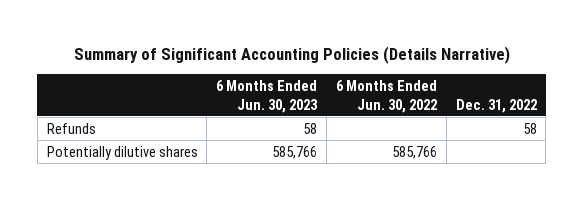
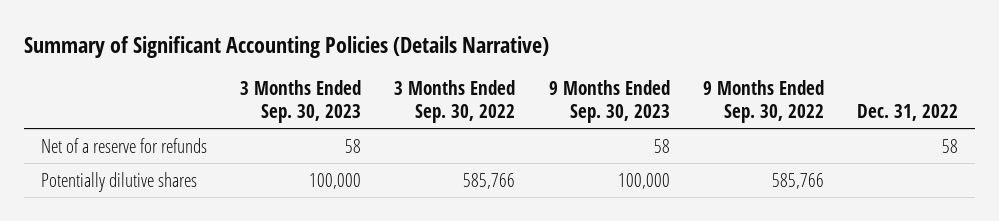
[216,80,319,113] 6 Months Ended Jun. 30, 2023 -> none
[335,80,437,113] 6 Months Ended Jun. 30, 2022 -> none
none -> [240,80,362,123] 3 Months Ended Sep. 30, 2023
none -> [394,80,516,123] 3 Months Ended Sep. 30, 2022
none -> [548,80,670,123] 9 Months Ended Sep. 30, 2023
none -> [703,80,825,123] 9 Months Ended Sep. 30, 2022
[46,122,96,134] Refunds -> [40,137,207,153] Net of a reserve for refunds

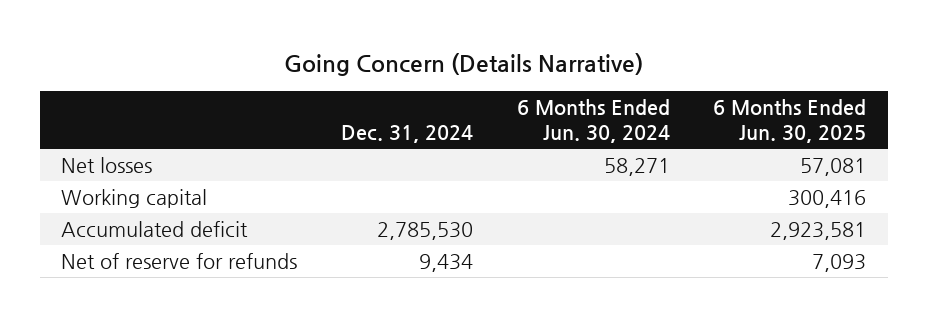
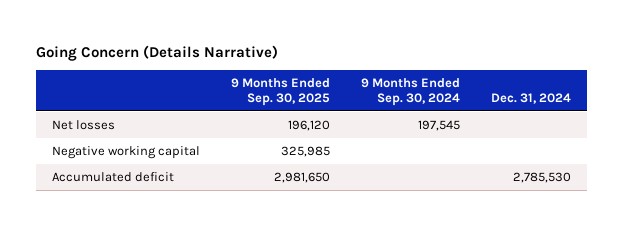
[516,98,670,144] 6 Months Ended Jun. 30, 2024 -> none
[713,98,867,144] 6 Months Ended Jun. 30, 2025 -> none
none -> [231,77,331,107] 9 Months Ended Sep. 30, 2025
none -> [361,77,461,107] 9 Months Ended Sep. 30, 2024
[61,189,208,209] Working capital -> [51,145,200,159] Negative working capital
[61,253,298,270] Net of reserve for refunds -> none

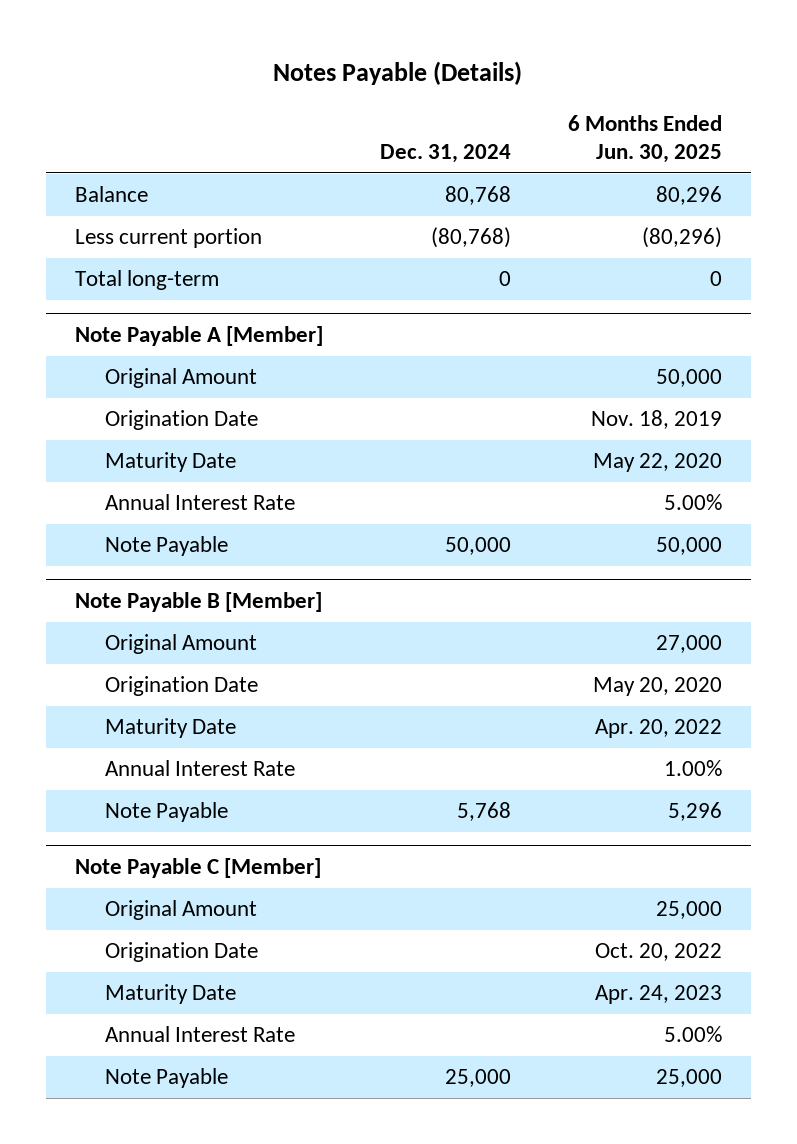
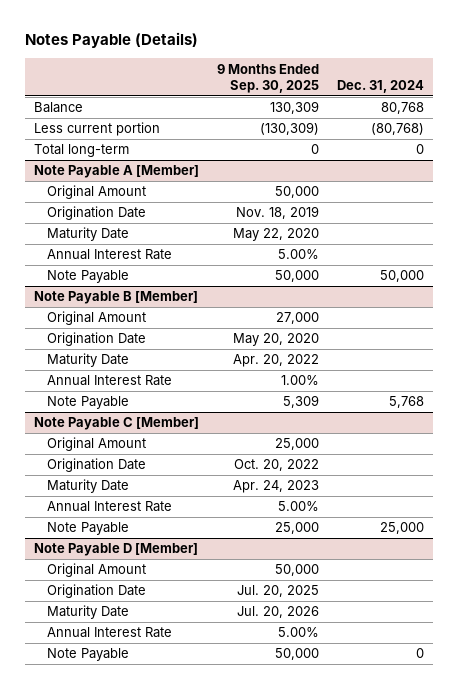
[567,115,722,164] 6 Months Ended Jun. 30, 2025 -> none
none -> [216,63,319,94] 9 Months Ended Sep. 30, 2025
none -> [34,543,199,557] Note Payable D [Member]
none -> [46,563,146,578] Original Amount
none -> [46,584,146,599] Origination Date
none -> [46,605,129,620] Maturity Date
none -> [46,627,172,639] Annual Interest Rate
none -> [46,648,129,662] Note Payable

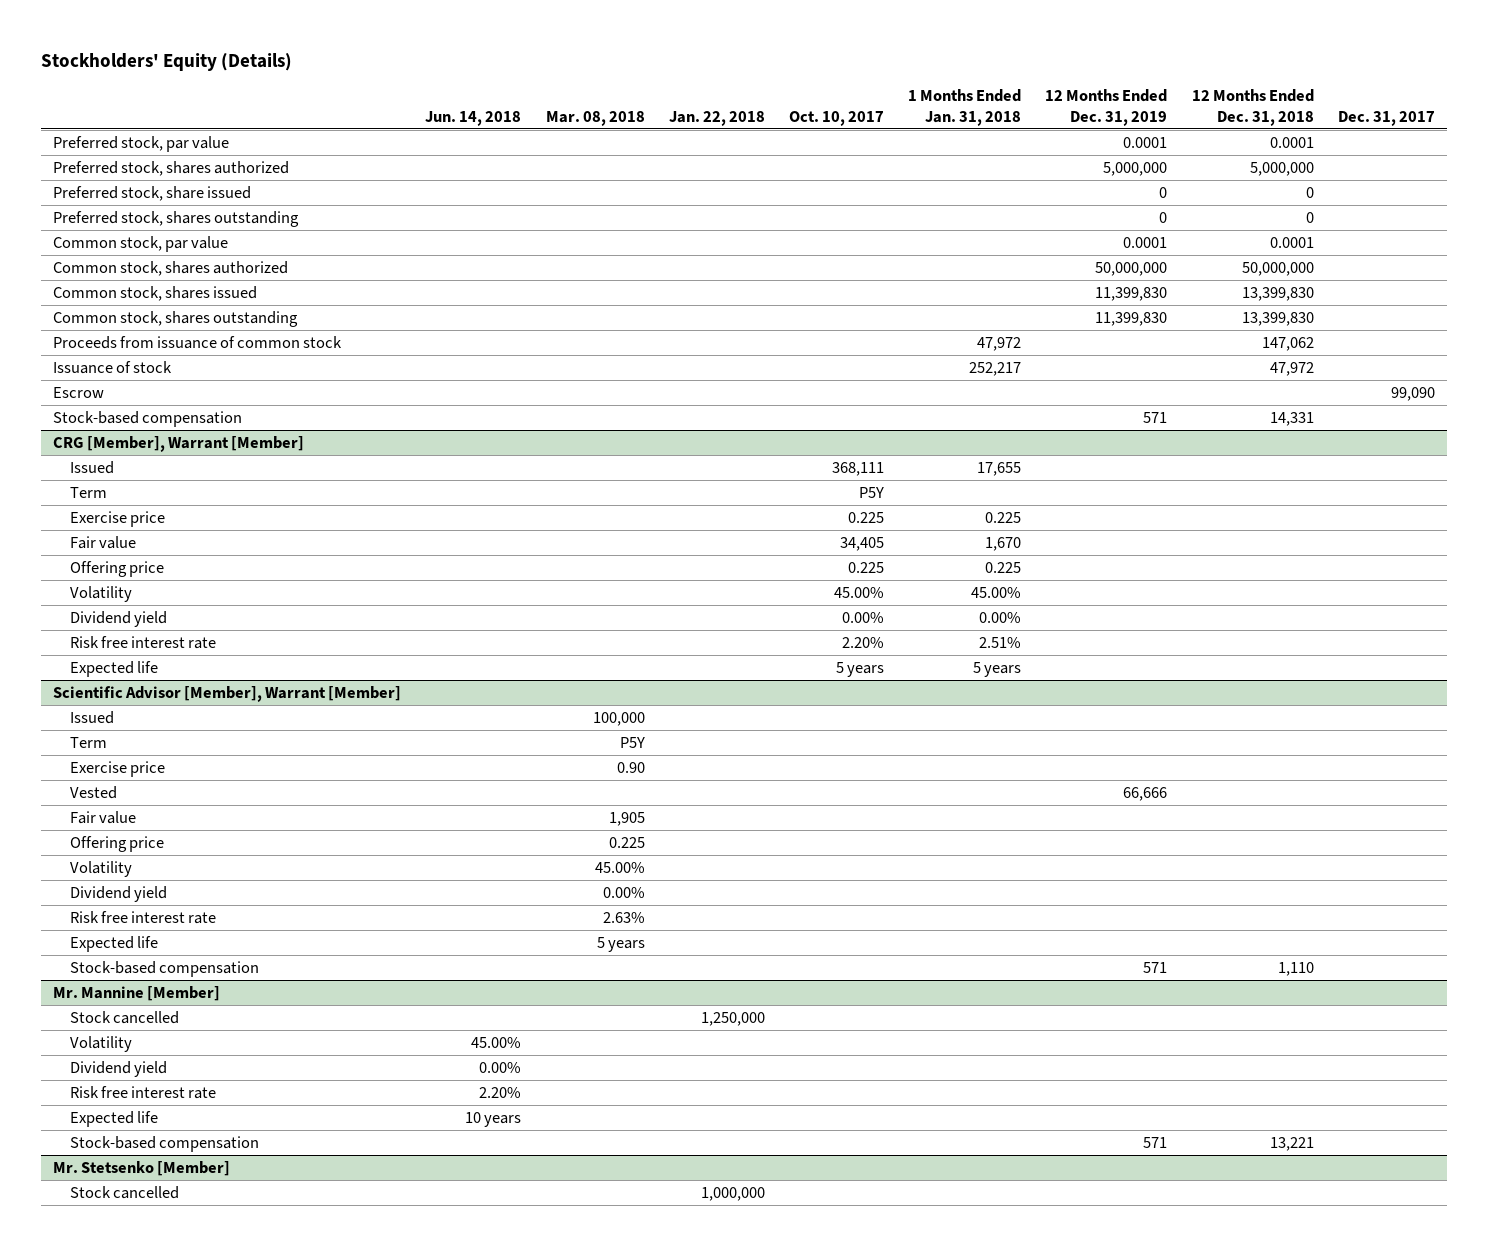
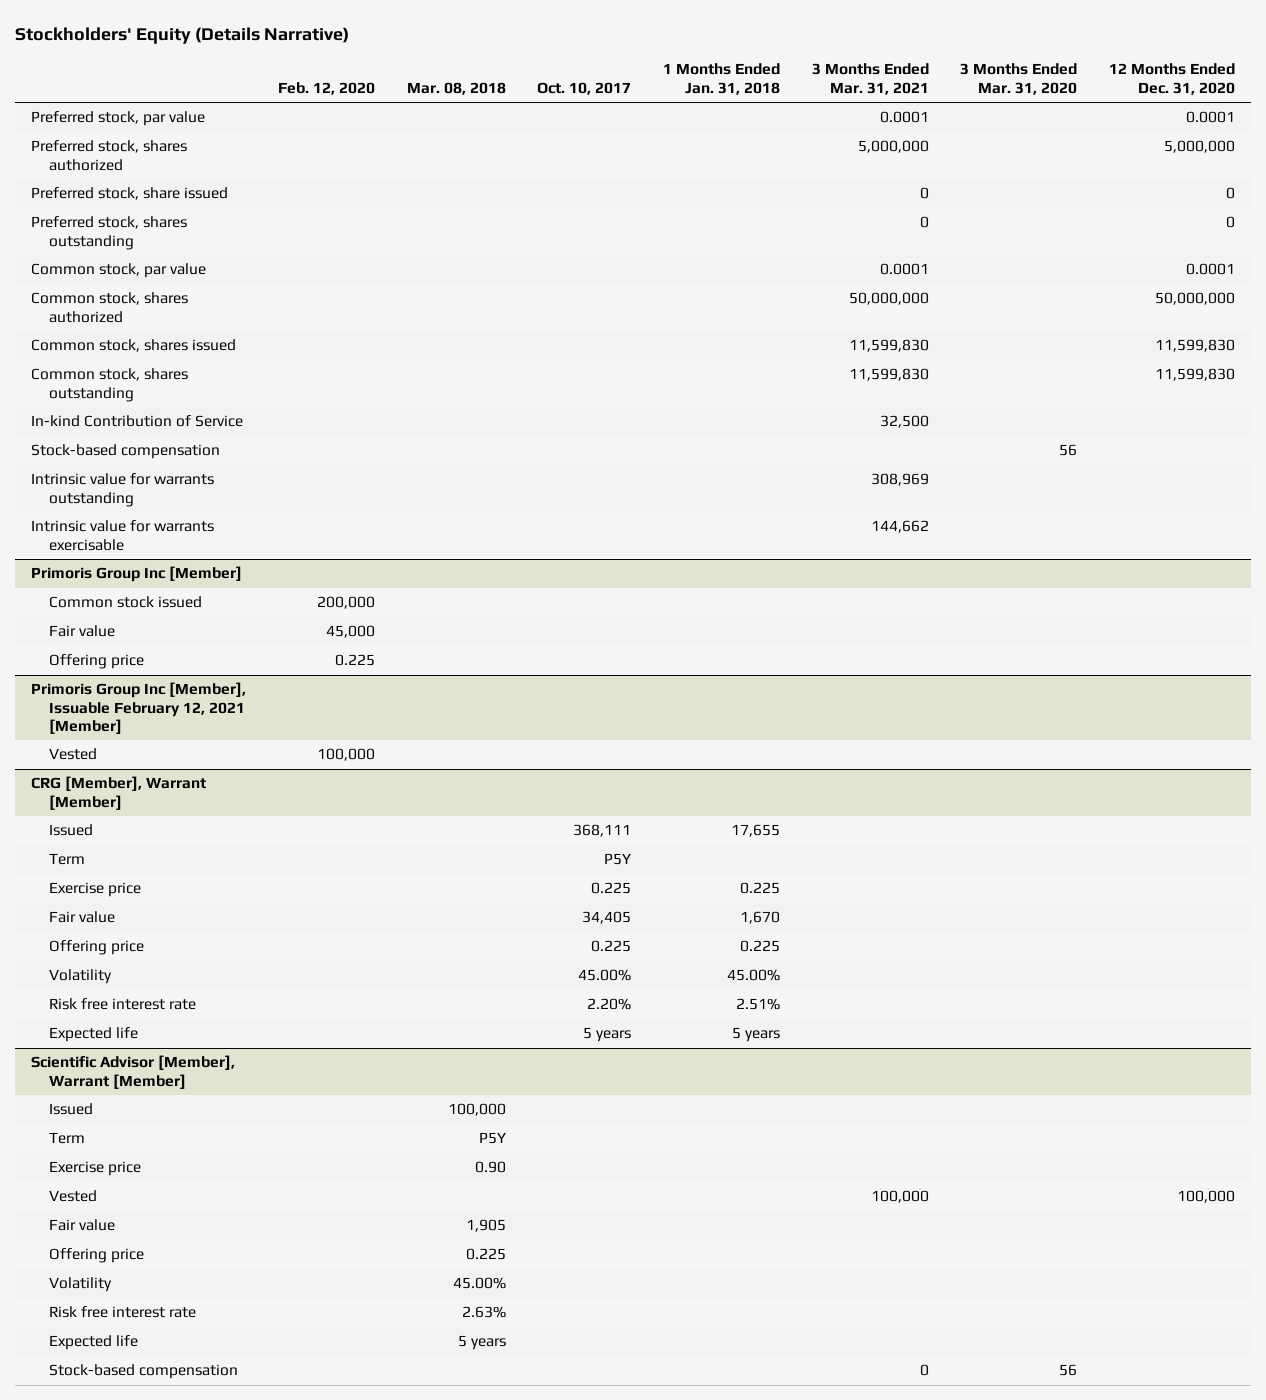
[40,52,292,71] Stockholders' Equity (Details) -> [15,26,350,44] Stockholders' Equity (Details Narrative)
[425,110,522,126] Jun. 14, 2018 -> none
[668,110,765,126] Jan. 22, 2018 -> none
[1045,89,1168,126] 12 Months Ended Dec. 31, 2019 -> none
[1191,89,1314,126] 12 Months Ended Dec. 31, 2018 -> none
[1337,110,1435,126] Dec. 31, 2017 -> none
none -> [277,81,375,95] Feb. 12, 2020
none -> [811,63,929,95] 3 Months Ended Mar. 31, 2021
none -> [960,63,1078,95] 3 Months Ended Mar. 31, 2020
none -> [1108,63,1235,95] 12 Months Ended Dec. 31, 2020
[53,336,343,350] Proceeds from issuance of common stock -> none
[53,361,173,375] Issuance of stock -> none
[53,387,105,399] Escrow -> none
none -> [31,415,244,428] In-kind Contribution of Service
none -> [31,473,215,507] Intrinsic value for warrants outstanding
none -> [31,520,215,551] Intrinsic value for warrants exercisable
none -> [31,566,243,583] Primoris Group Inc [Member]
none -> [49,596,203,609] Common stock issued
none -> [49,625,116,638] Fair value
none -> [49,654,145,670] Offering price
none -> [31,682,247,735] Primoris Group Inc [Member], Issuable February 12, 2021 [Member]
none -> [49,748,98,761] Vested
[70,611,168,628] Dividend yield -> none
[70,886,168,903] Dividend yield -> none
[53,986,221,1002] Mr. Mannine [Member] -> none
[70,1011,180,1025] Stock cancelled -> none
[70,1036,133,1053] Volatility -> none
[70,1061,168,1078] Dividend yield -> none
[70,1086,217,1100] Risk free interest rate -> none
[70,1111,159,1128] Expected life -> none
[70,1136,260,1153] Stock-based compensation -> none
[53,1161,231,1177] Mr. Stetsenko [Member] -> none
[70,1186,180,1200] Stock cancelled -> none

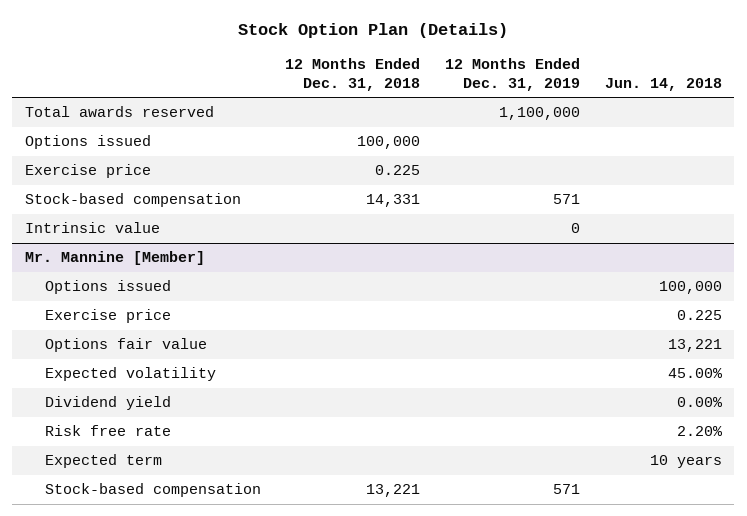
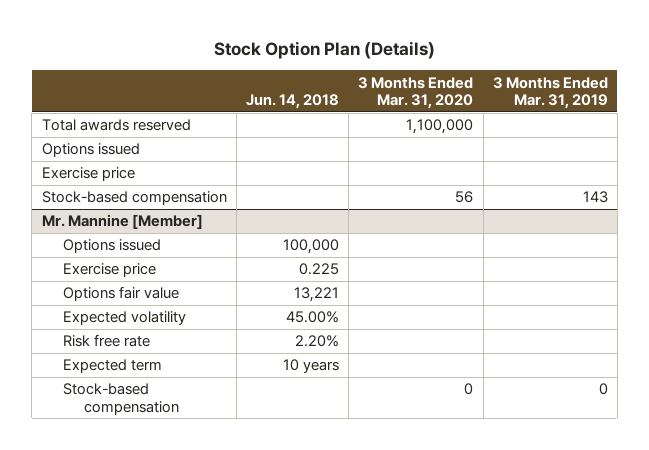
[285,58,421,91] 12 Months Ended Dec. 31, 2018 -> none
[445,58,581,91] 12 Months Ended Dec. 31, 2019 -> none
none -> [358,76,474,110] 3 Months Ended Mar. 31, 2020
none -> [492,76,608,110] 3 Months Ended Mar. 31, 2019
[24,222,160,234] Intrinsic value -> none
[44,396,171,411] Dividend yield -> none

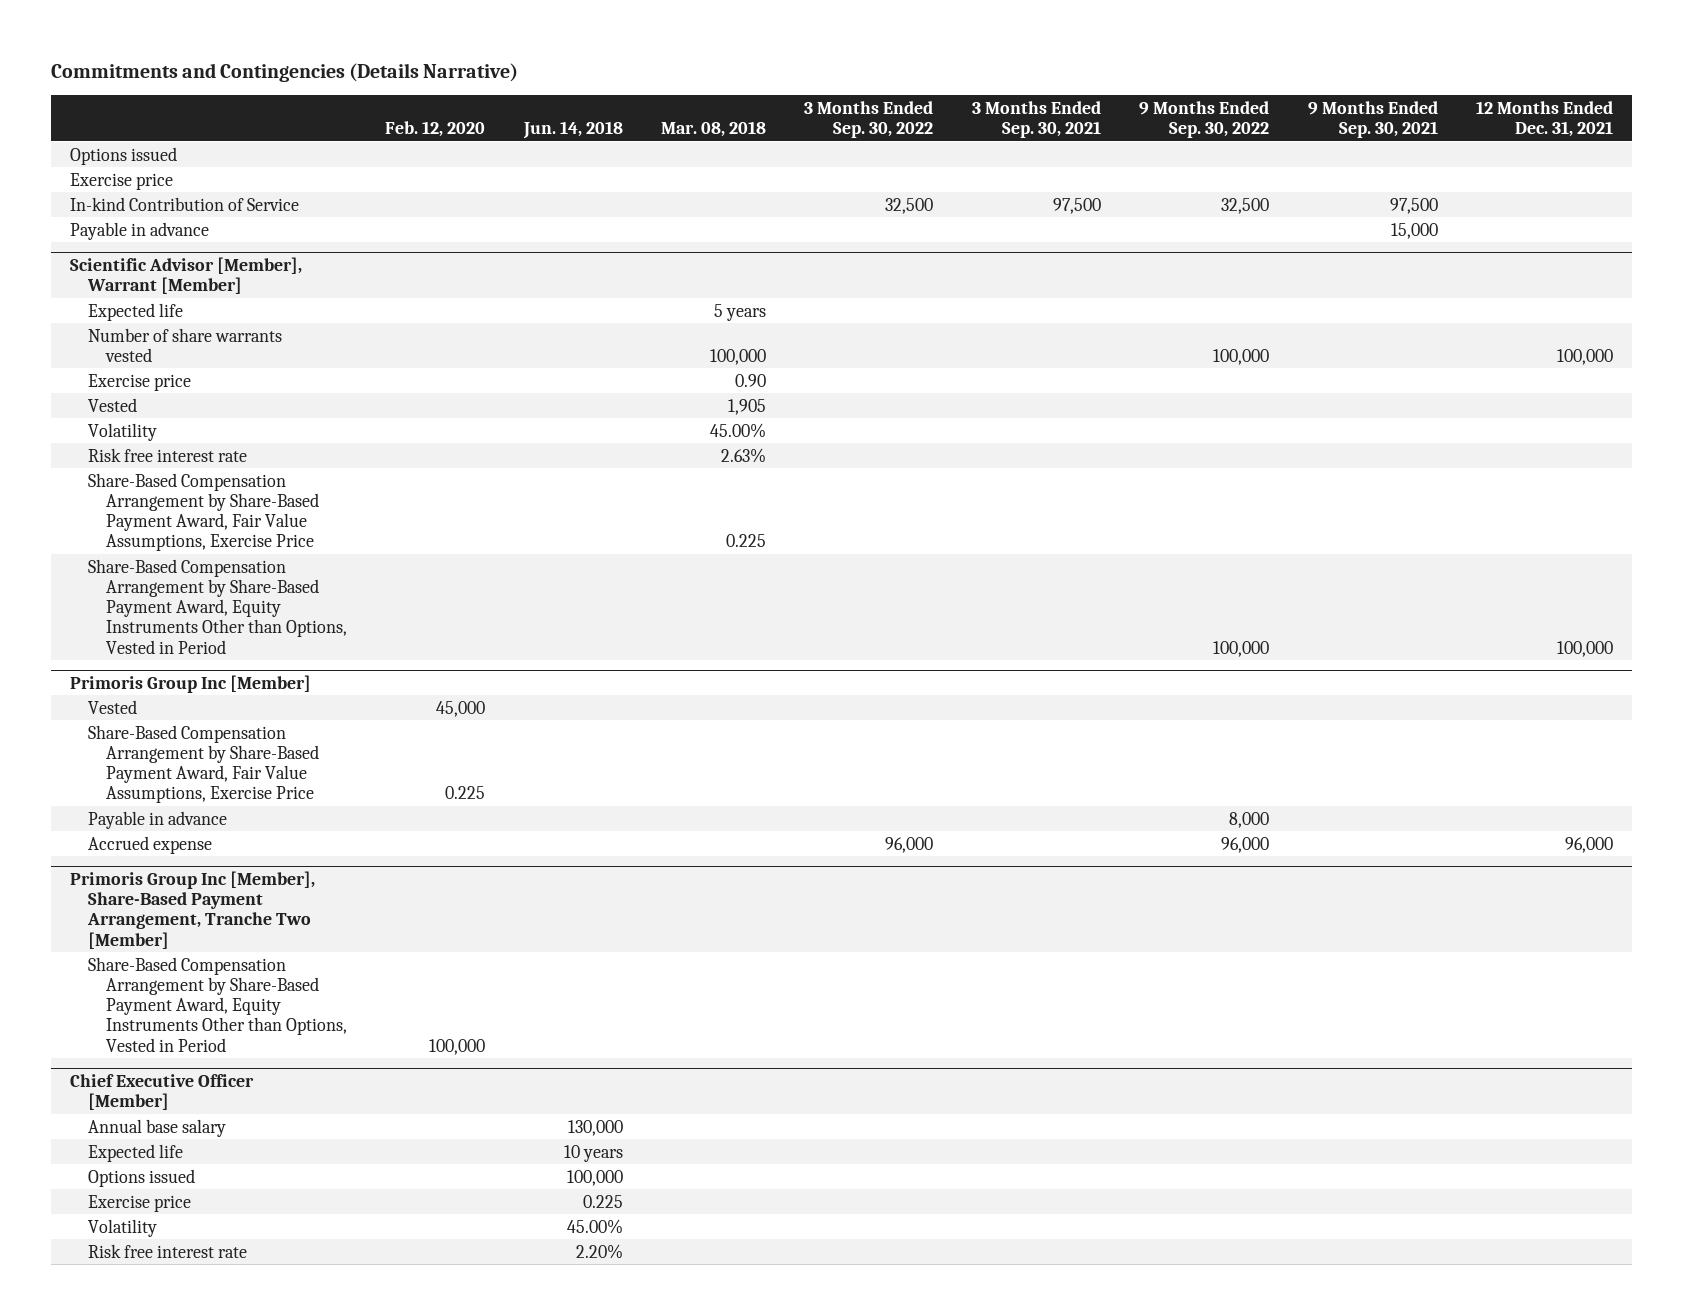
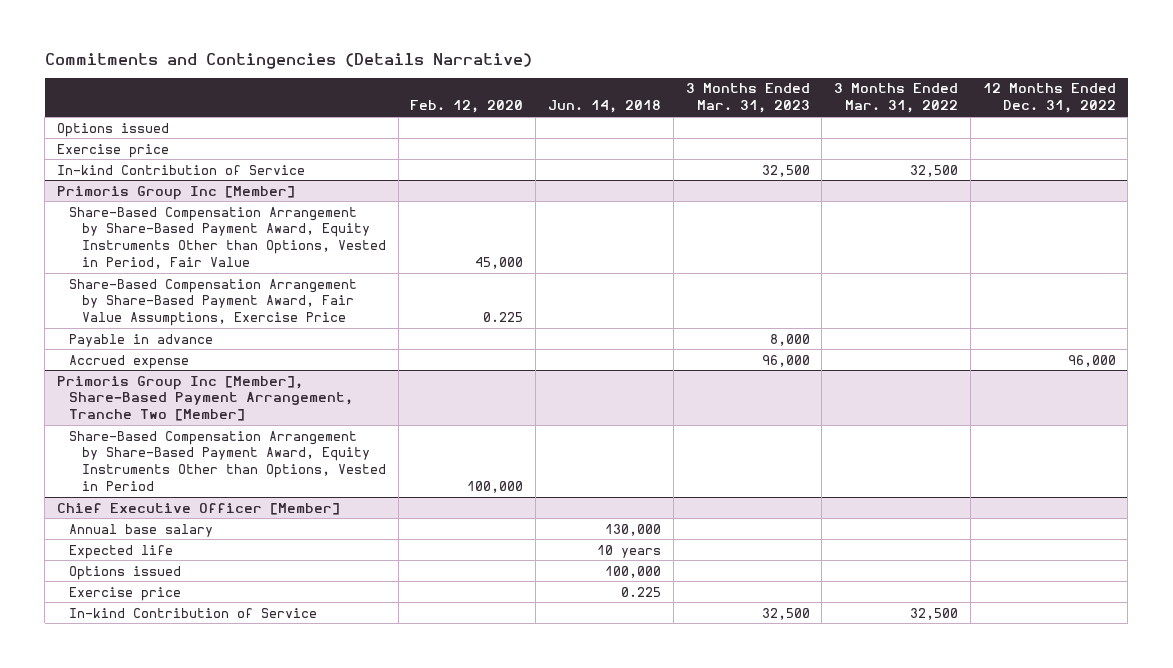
[661,121,767,138] Mar. 08, 2018 -> none
[804,100,934,139] 3 Months Ended Sep. 30, 2022 -> none
[971,100,1101,139] 3 Months Ended Sep. 30, 2021 -> none
[1139,100,1270,139] 9 Months Ended Sep. 30, 2022 -> none
[1307,100,1438,139] 9 Months Ended Sep. 30, 2021 -> none
[1475,100,1613,138] 12 Months Ended Dec. 31, 2021 -> none
none -> [685,83,810,114] 3 Months Ended Mar. 31, 2023
none -> [834,83,959,114] 3 Months Ended Mar. 31, 2022
none -> [982,83,1116,114] 12 Months Ended Dec. 31, 2022
[69,221,209,240] Payable in advance -> none
[69,256,302,294] Scientific Advisor [Member], Warrant [Member] -> none
[87,302,183,321] Expected life -> none
[87,327,282,362] Number of share warrants vested -> none
[87,373,191,391] Exercise price -> none
[87,397,137,412] Vested -> none
[87,422,157,441] Volatility -> none
[87,447,247,462] Risk free interest rate -> none
[87,472,319,552] Share-Based Compensation Arrangement by Share-Based Payment Award, Fair Value Assumptions, Exercise Price -> none
[87,558,347,654] Share-Based Compensation Arrangement by Share-Based Payment Award, Equity Instruments Other than Options, Vested in Period -> none
[87,699,137,714] Vested -> [69,206,386,270] Share-Based Compensation Arrangement by Share-Based Payment Award, Equity Instruments Other than Options, Vested in Period, Fair Value
[87,1218,157,1237] Volatility -> none
[87,1243,247,1258] Risk free interest rate -> none
none -> [69,607,318,618] In-kind Contribution of Service

